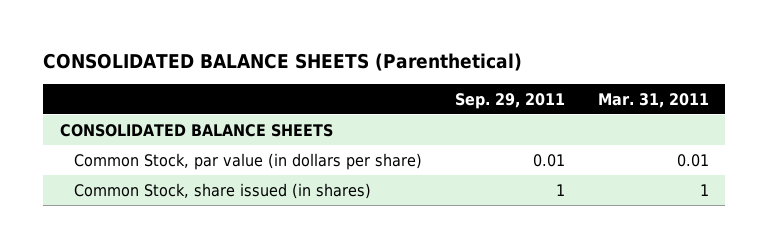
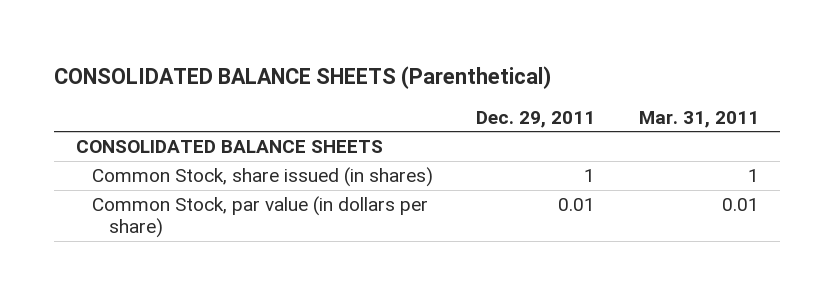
[455,92,566,109] Sep. 29, 2011 -> none
none -> [476,110,596,128] Dec. 29, 2011
[74,152,423,170] Common Stock, par value (in dollars per share) -> [92,196,429,239] Common Stock, par value (in dollars per share)

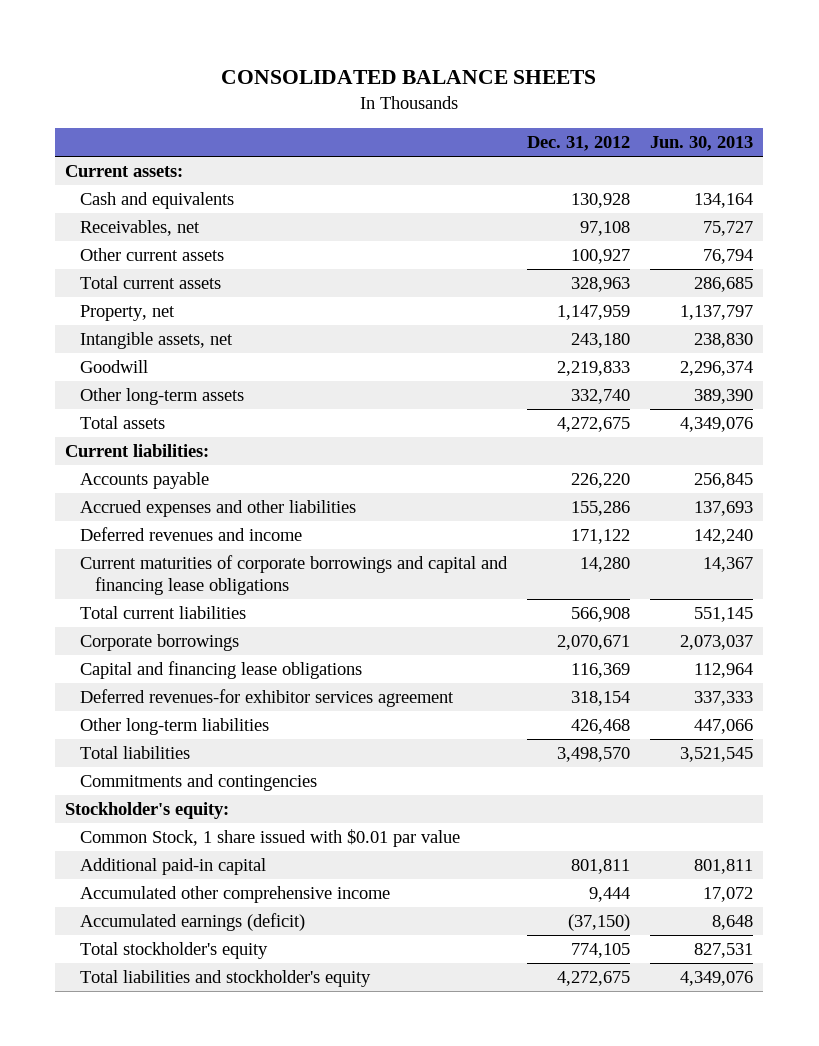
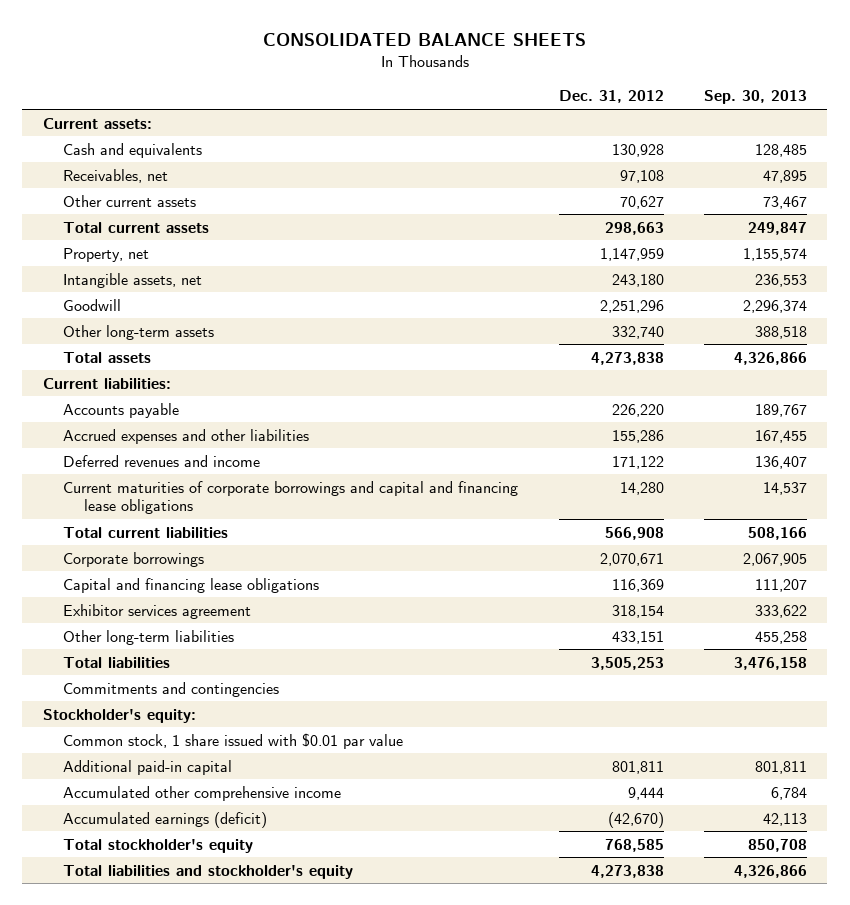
[650,136,754,152] Jun. 30, 2013 -> none
none -> [704,90,808,105] Sep. 30, 2013
[571,249,631,265] 100,927 -> [619,195,664,209] 70,627
[571,277,631,293] 328,963 -> [604,221,664,235] 298,663
[557,361,631,377] 2,219,833 -> [599,299,664,313] 2,251,296
[557,417,631,433] 4,272,675 -> [590,351,664,365] 4,273,838
[80,689,455,708] Deferred revenues-for exhibitor services agreement -> [63,603,252,619] Exhibitor services agreement
[571,719,631,735] 426,468 -> [611,630,664,644] 433,151
[557,747,631,763] 3,498,570 -> [590,656,664,670] 3,505,253
[80,829,461,848] Common Stock, 1 share issued with $0.01 par value -> [63,732,404,749] Common stock, 1 share issued with $0.01 par value
[568,914,631,932] (37,150) -> [607,811,664,828] (42,670)
[571,943,631,959] 774,105 -> [604,838,664,852] 768,585
[557,971,631,987] 4,272,675 -> [590,864,664,878] 4,273,838

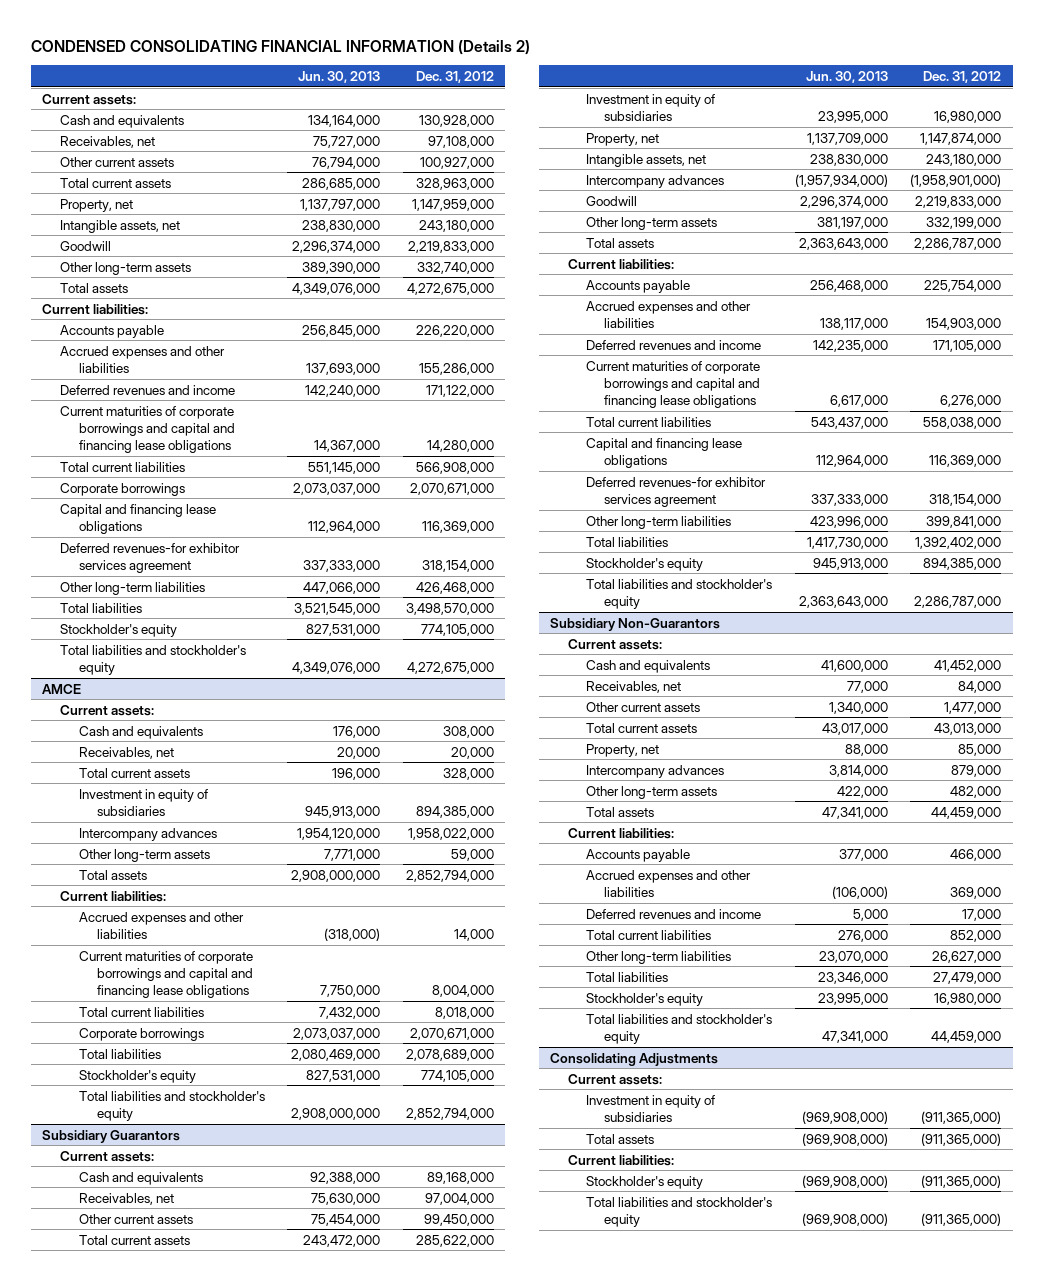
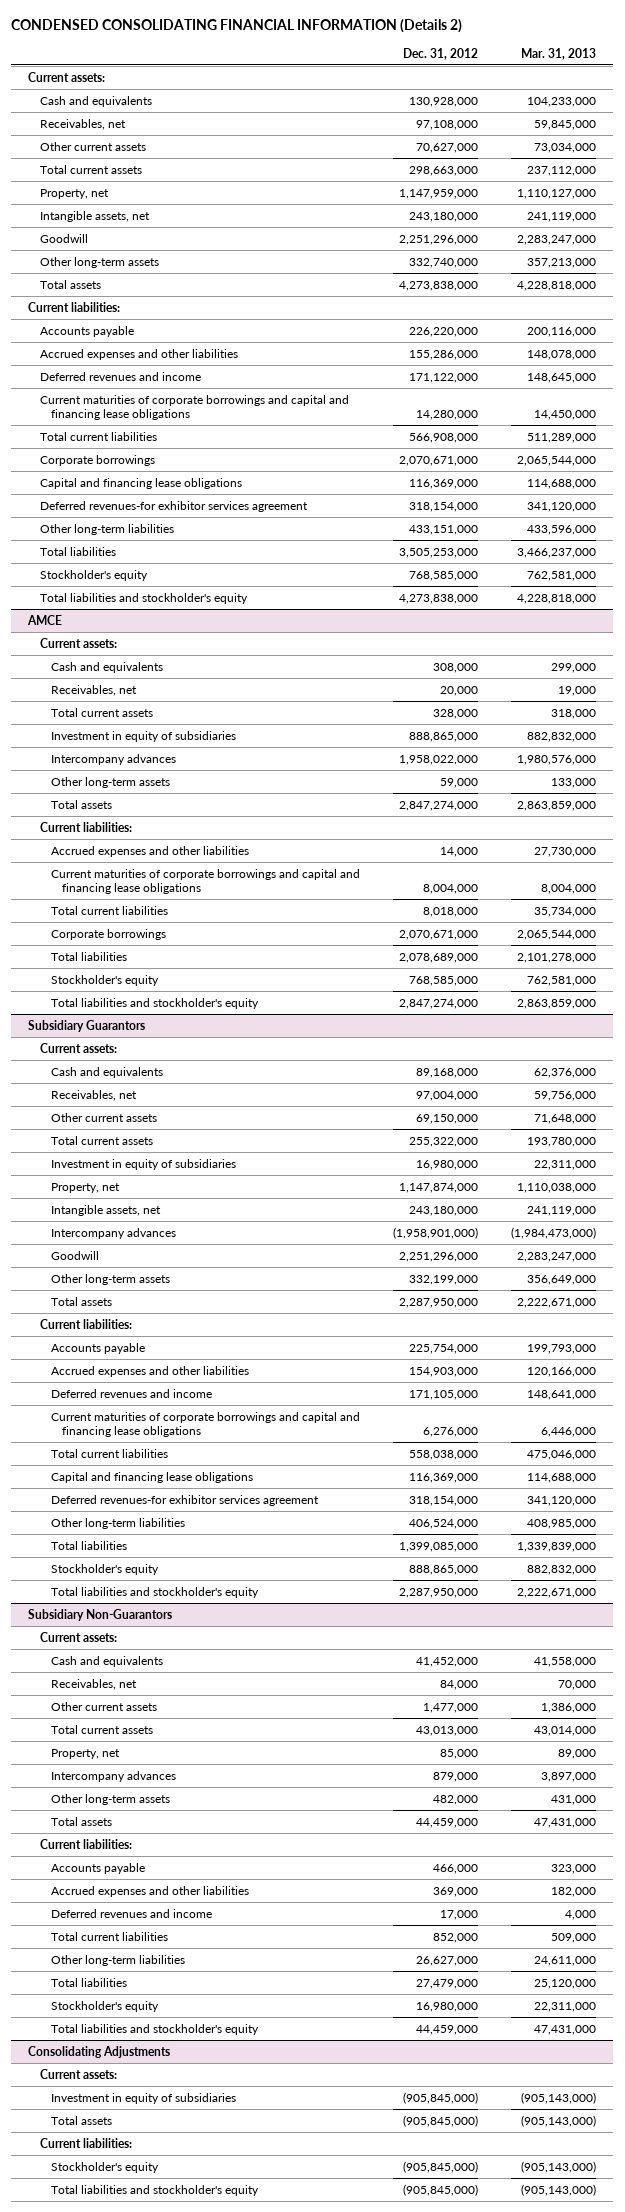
[298,70,381,83] Jun. 30, 2013 -> none
none -> [521,48,597,61] Mar. 31, 2013
[419,156,494,169] 100,927,000 -> [416,142,479,153] 70,627,000
[415,177,494,190] 328,963,000 -> [409,165,479,176] 298,663,000
[407,240,494,253] 2,219,833,000 -> [399,234,479,245] 2,251,296,000
[406,282,494,295] 4,272,675,000 -> [399,280,479,291] 4,273,838,000
[415,581,494,594] 426,468,000 -> [409,524,479,535] 433,151,000
[405,602,494,615] 3,498,570,000 -> [399,547,479,558] 3,505,253,000
[420,623,494,636] 774,105,000 -> [409,570,479,581] 768,585,000
[406,661,494,674] 4,272,675,000 -> [399,593,479,604] 4,273,838,000
[415,805,494,818] 894,385,000 -> [409,731,479,742] 888,865,000
[405,869,494,882] 2,852,794,000 -> [399,800,479,811] 2,847,274,000
[420,1069,494,1082] 774,105,000 -> [409,975,479,986] 768,585,000
[405,1107,494,1120] 2,852,794,000 -> [399,998,479,1009] 2,847,274,000
[423,1213,494,1226] 99,450,000 -> [416,1113,479,1124] 69,150,000
[415,1234,494,1247] 285,622,000 -> [409,1136,479,1147] 255,322,000
[915,195,1002,208] 2,219,833,000 -> [399,1251,479,1262] 2,251,296,000
[914,237,1002,250] 2,286,787,000 -> [399,1297,479,1308] 2,287,950,000
[926,515,1002,528] 399,841,000 -> [409,1518,479,1529] 406,524,000
[915,536,1002,549] 1,392,402,000 -> [399,1541,479,1552] 1,399,085,000
[923,557,1002,570] 894,385,000 -> [409,1564,479,1575] 888,865,000
[914,595,1002,608] 2,286,787,000 -> [399,1587,479,1598] 2,287,950,000
[921,1110,1002,1124] (911,365,000) -> [403,2091,479,2104] (905,845,000)
[921,1132,1002,1146] (911,365,000) -> [403,2114,479,2127] (905,845,000)
[921,1174,1002,1188] (911,365,000) -> [403,2160,479,2173] (905,845,000)
[921,1212,1002,1226] (911,365,000) -> [403,2183,479,2196] (905,845,000)

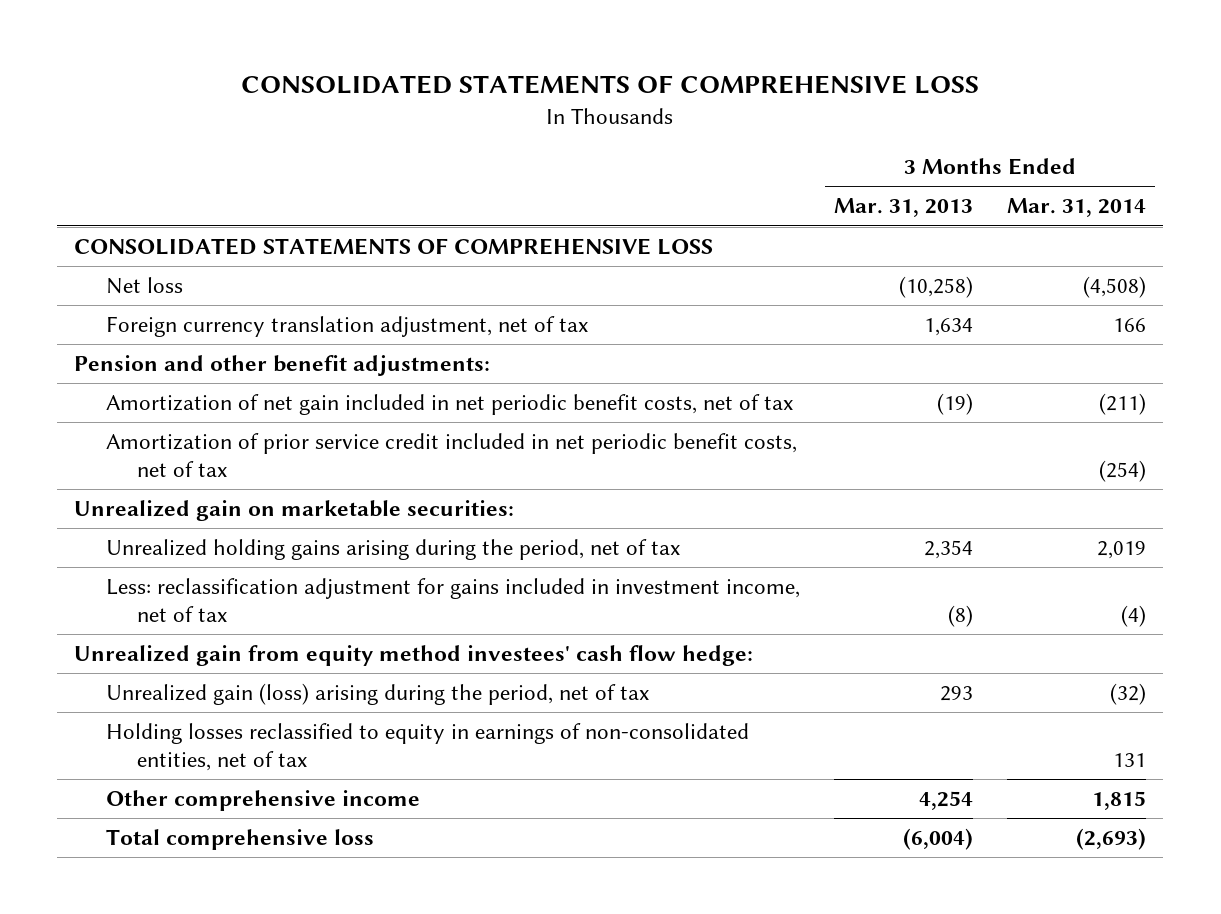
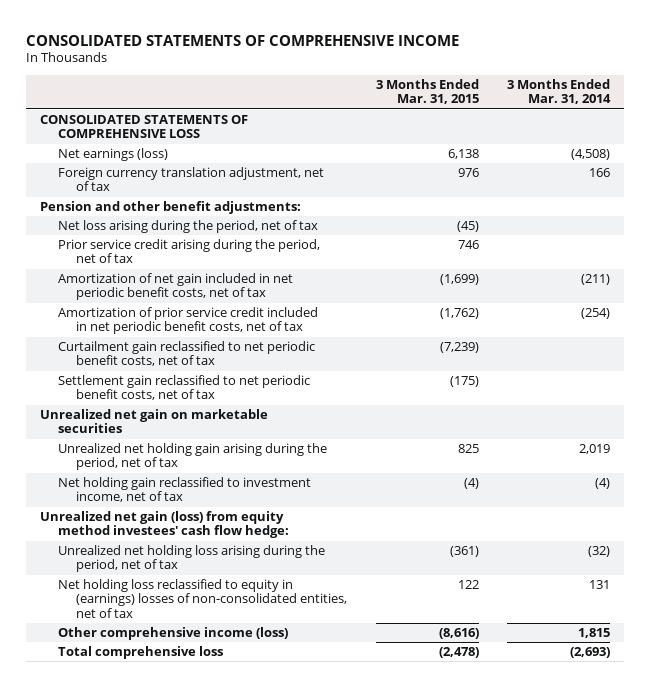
[241,75,980,95] CONSOLIDATED STATEMENTS OF COMPREHENSIVE LOSS -> [26,34,460,46] CONSOLIDATED STATEMENTS OF COMPREHENSIVE INCOME
[834,198,974,218] Mar. 31, 2013 -> none
none -> [375,78,479,105] 3 Months Ended Mar. 31, 2015
[105,277,183,295] Net loss -> [58,148,169,162] Net earnings (loss)
none -> [58,220,319,234] Net loss arising during the period, net of tax
none -> [58,239,321,264] Prior service credit arising during the period, net of tax
none -> [58,341,316,367] Curtailment gain reclassified to net periodic benefit costs, net of tax
none -> [58,375,311,401] Settlement gain reclassified to net periodic benefit costs, net of tax
[74,500,515,522] Unrealized gain on marketable securities: -> [40,409,269,434] Unrealized net gain on marketable securities
[105,539,680,561] Unrealized holding gains arising during the period, net of tax -> [58,443,328,471] Unrealized net holding gain arising during the period, net of tax
[105,578,800,622] Less: reclassification adjustment for gains included in investment income, net of tax -> [58,477,312,503] Net holding gain reclassified to investment income, net of tax
[74,645,754,667] Unrealized gain from equity method investees' cash flow hedge: -> [40,511,290,539] Unrealized net gain (loss) from equity method investees' cash flow hedge:
[105,683,649,706] Unrealized gain (loss) arising during the period, net of tax -> [58,545,326,573] Unrealized net holding loss arising during the period, net of tax
[105,723,749,771] Holding losses reclassified to equity in earnings of non-consolidated entities, net of tax -> [58,579,348,618] Net holding loss reclassified to equity in (earnings) losses of non-consolidated entities, net of tax
[105,790,420,812] Other comprehensive income -> [58,627,289,641] Other comprehensive income (loss)

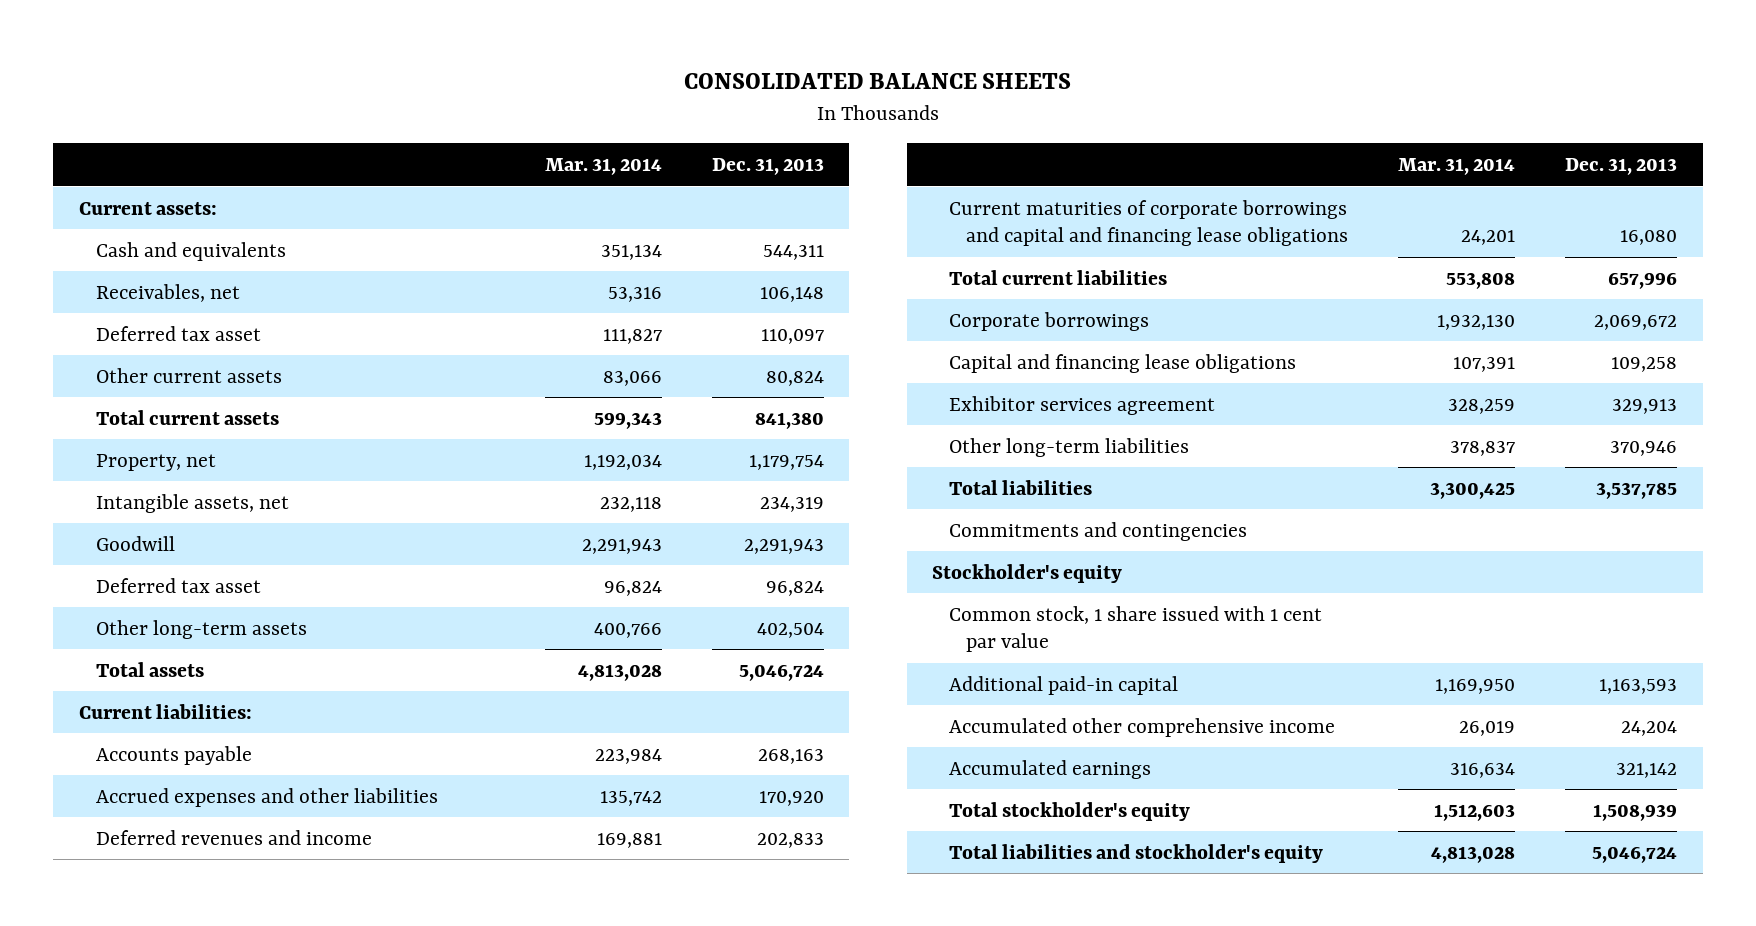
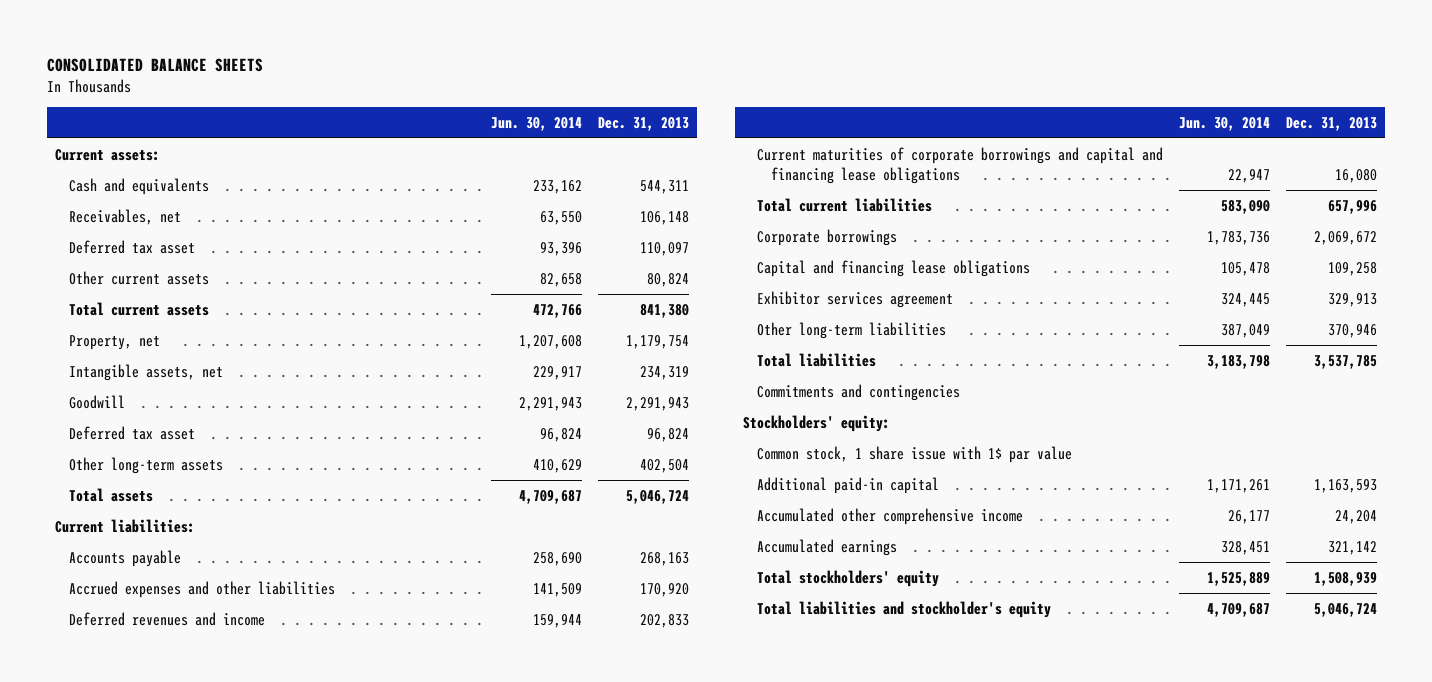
[544,157,662,175] Mar. 31, 2014 -> none
none -> [490,116,582,131] Jun. 30, 2014
[931,563,1122,583] Stockholder's equity -> [743,414,891,432] Stockholders' equity:
[948,605,1322,652] Common stock, 1 share issued with 1 cent par value -> [757,445,1073,463] Common stock, 1 share issue with 1$ par value
[948,801,1190,821] Total stockholder's equity -> [757,569,940,587] Total stockholders' equity

